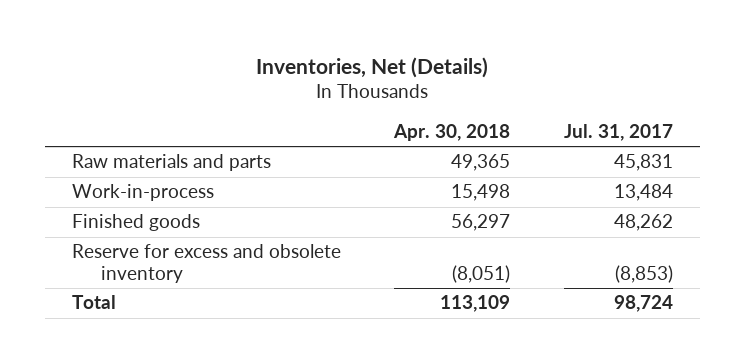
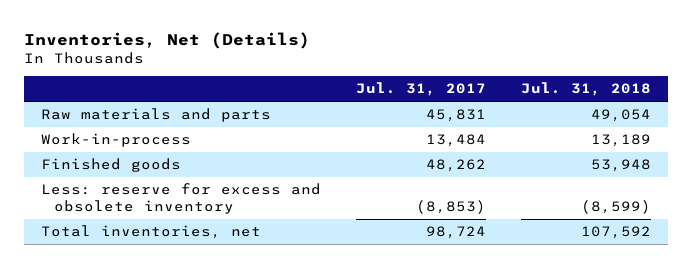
[393,123,511,141] Apr. 30, 2018 -> none
none -> [520,82,651,97] Jul. 31, 2018
[72,244,342,284] Reserve for excess and obsolete inventory -> [41,183,322,215] Less: reserve for excess and obsolete inventory
[72,295,117,310] Total -> [41,225,262,240] Total inventories, net

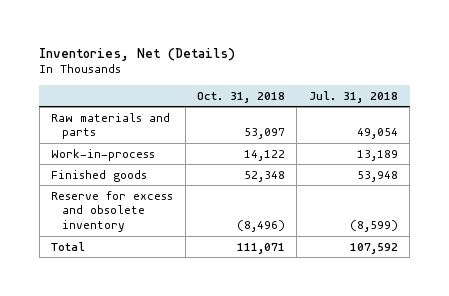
[356,82,487,97] Jul. 31, 2017 -> none
none -> [197,91,286,103] Oct. 31, 2018
[41,183,322,215] Less: reserve for excess and obsolete inventory -> [51,190,174,232] Reserve for excess and obsolete inventory
[41,225,262,240] Total inventories, net -> [51,241,86,251] Total

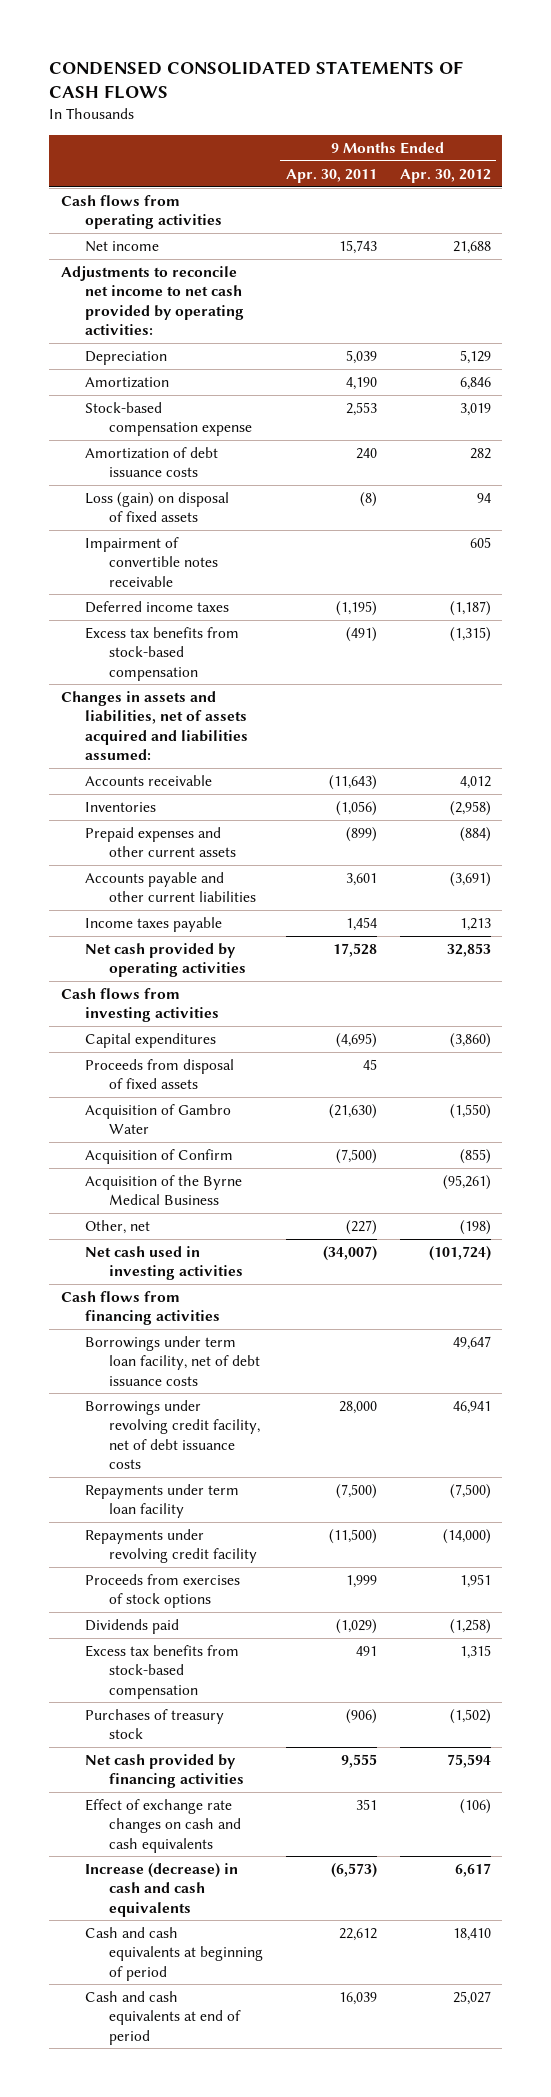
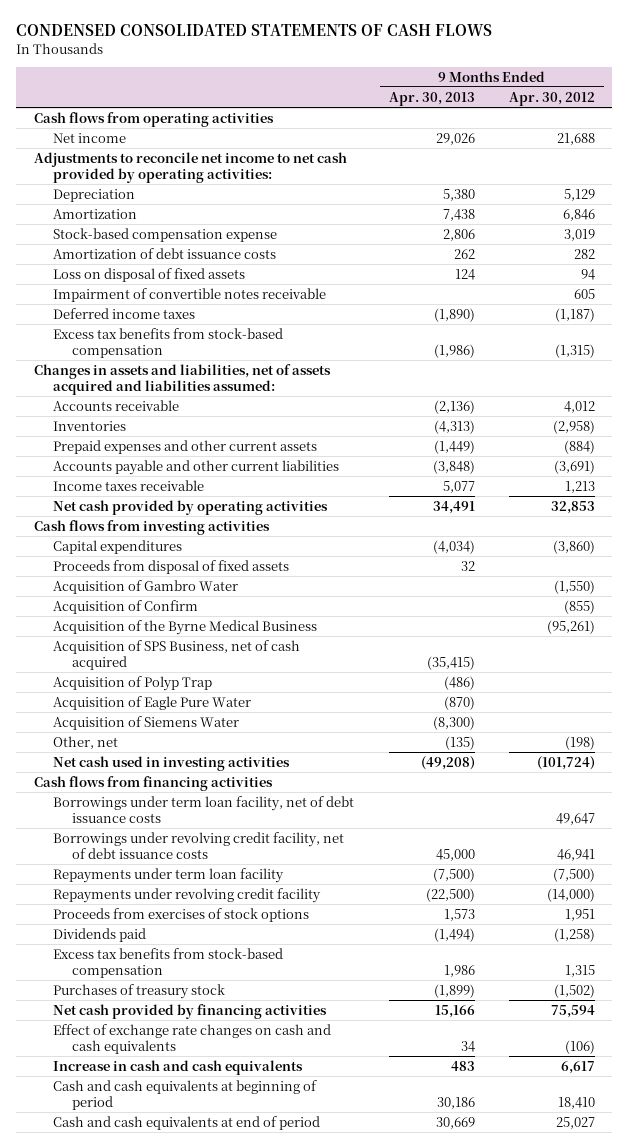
[285,168,377,183] Apr. 30, 2011 -> none
none -> [388,91,475,106] Apr. 30, 2013
[84,492,229,523] Loss (gain) on disposal of fixed assets -> [53,267,246,282] Loss on disposal of fixed assets
[84,917,222,933] Income taxes payable -> [53,479,205,491] Income taxes receivable
none -> [53,639,301,671] Acquisition of SPS Business, net of cash acquired
none -> [53,675,213,691] Acquisition of Polyp Trap
none -> [53,695,252,710] Acquisition of Eagle Pure Water
none -> [53,715,240,730] Acquisition of Siemens Water
[84,1863,238,1917] Increase (decrease) in cash and cash equivalents -> [53,1059,304,1075] Increase in cash and cash equivalents

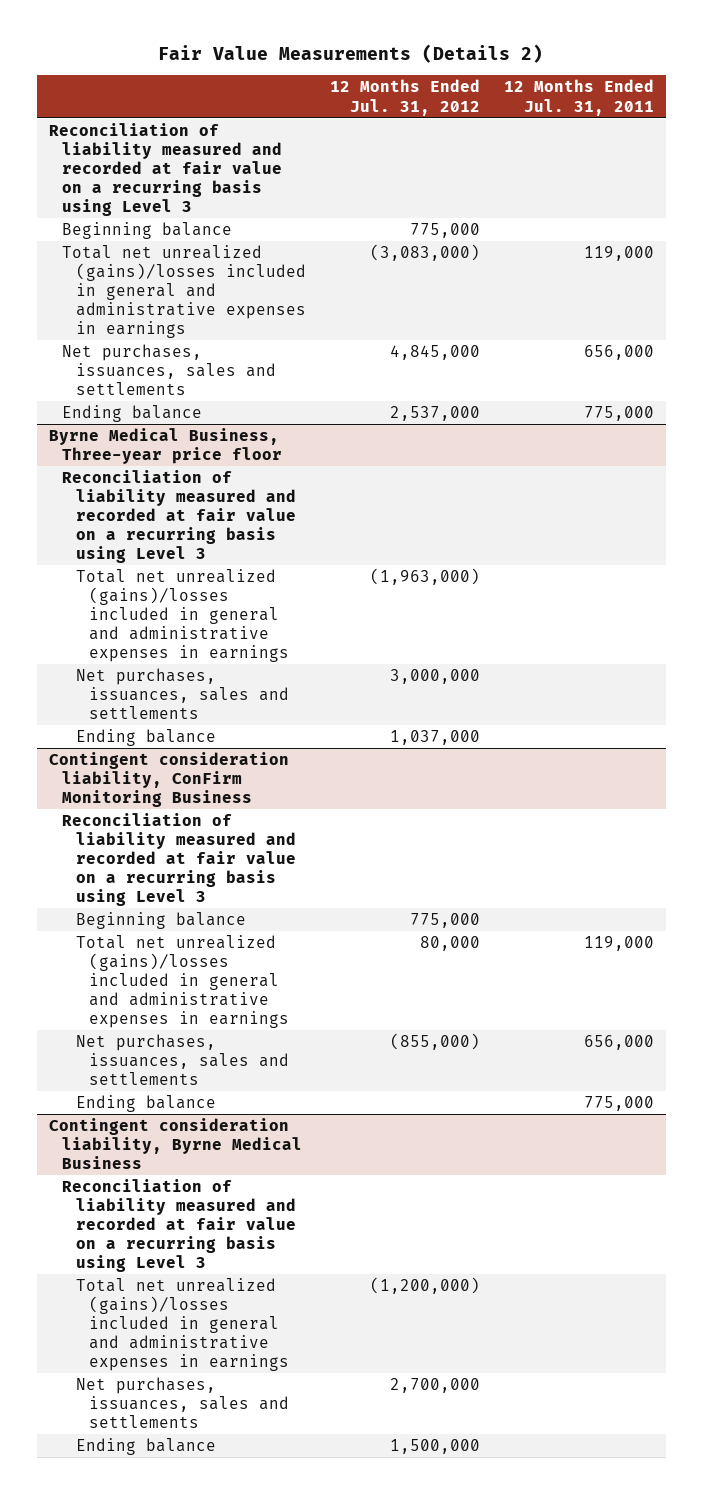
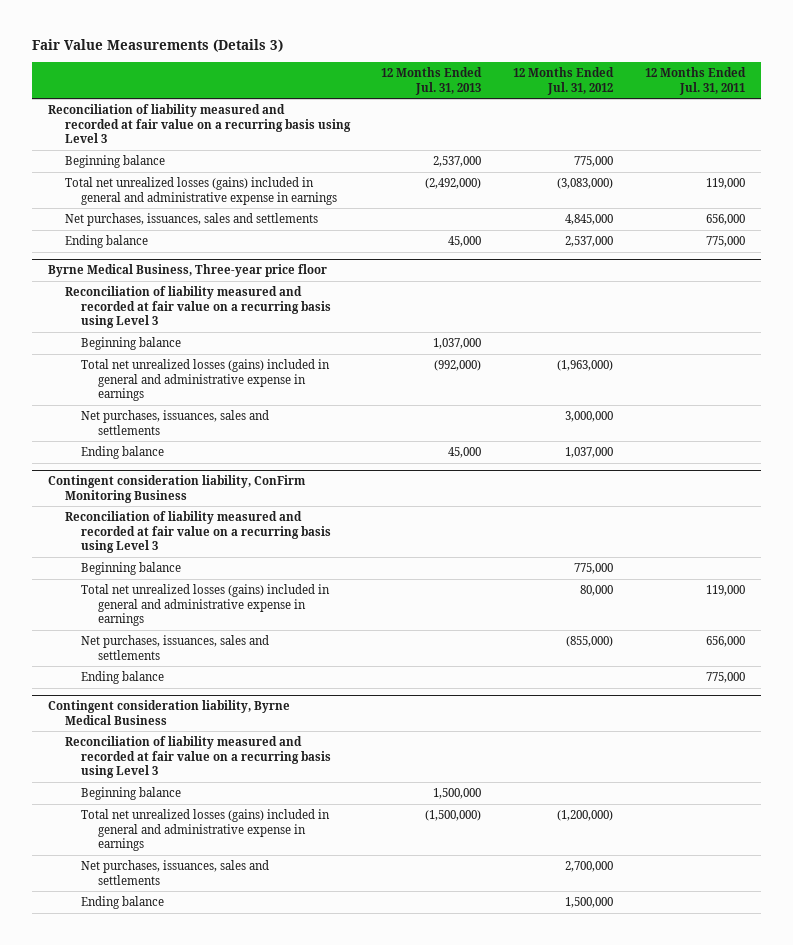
[158,44,544,64] Fair Value Measurements (Details 2) -> [31,39,283,53] Fair Value Measurements (Details 3)
none -> [381,67,483,95] 12 Months Ended Jul. 31, 2013
[62,244,306,339] Total net unrealized (gains)/losses included in general and administrative expenses in earnings -> [64,177,338,205] Total net unrealized losses (gains) included in general and administrative expense in earnings
none -> [81,337,182,351] Beginning balance
[75,568,290,663] Total net unrealized (gains)/losses included in general and administrative expenses in earnings -> [81,359,331,402] Total net unrealized losses (gains) included in general and administrative expense in earnings
[75,934,290,1029] Total net unrealized (gains)/losses included in general and administrative expenses in earnings -> [81,584,331,627] Total net unrealized losses (gains) included in general and administrative expense in earnings
none -> [81,787,182,801] Beginning balance
[75,1277,290,1372] Total net unrealized (gains)/losses included in general and administrative expenses in earnings -> [81,809,331,852] Total net unrealized losses (gains) included in general and administrative expense in earnings

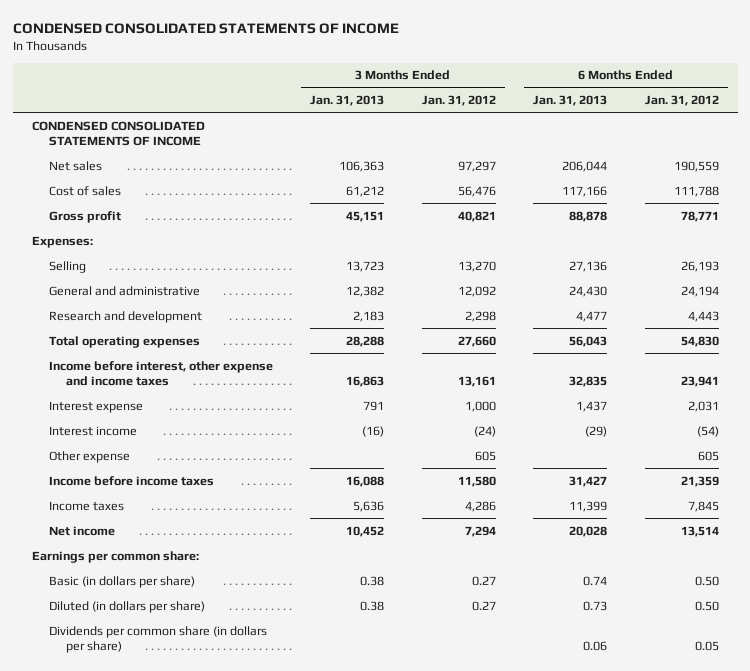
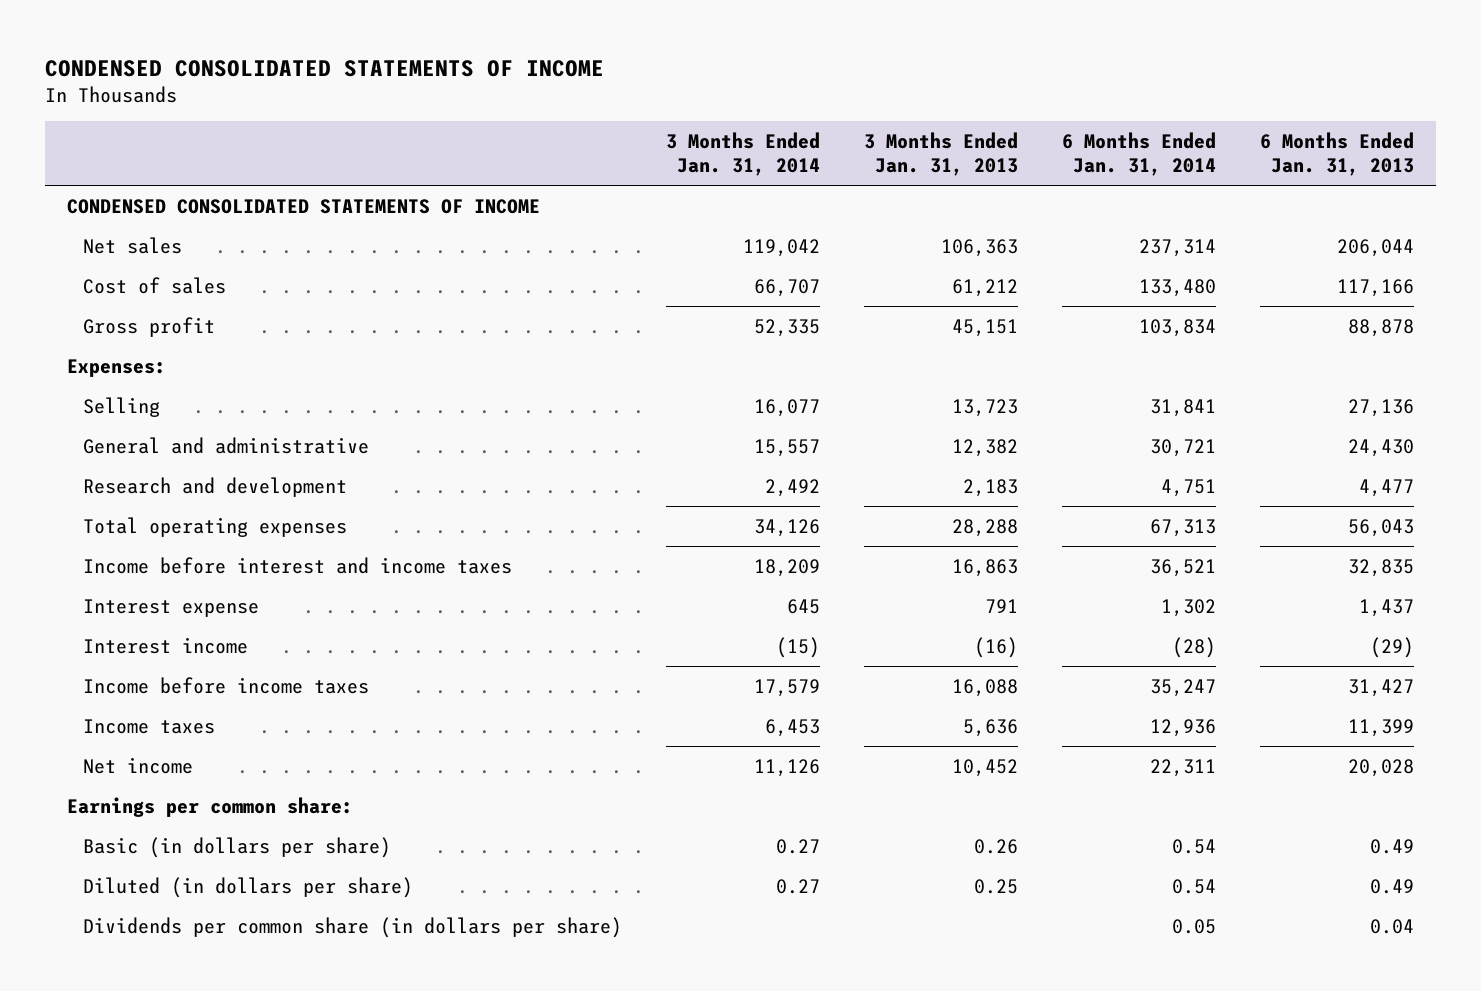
[421,95,496,107] Jan. 31, 2012 -> none
[644,95,719,107] Jan. 31, 2012 -> none
none -> [665,132,820,177] 3 Months Ended Jan. 31, 2014
none -> [1061,132,1216,177] 6 Months Ended Jan. 31, 2014
[48,360,273,386] Income before interest, other expense and income taxes -> [82,556,512,574] Income before interest and income taxes
[48,450,130,463] Other expense -> none
[360,575,385,586] 0.38 -> [973,838,1018,854] 0.26
[583,575,608,586] 0.74 -> [1369,838,1414,854] 0.49
[360,600,385,611] 0.38 -> [973,878,1018,894] 0.25
[583,600,608,611] 0.73 -> [1369,878,1414,894] 0.49
[583,640,608,651] 0.06 -> [1369,918,1414,934] 0.04

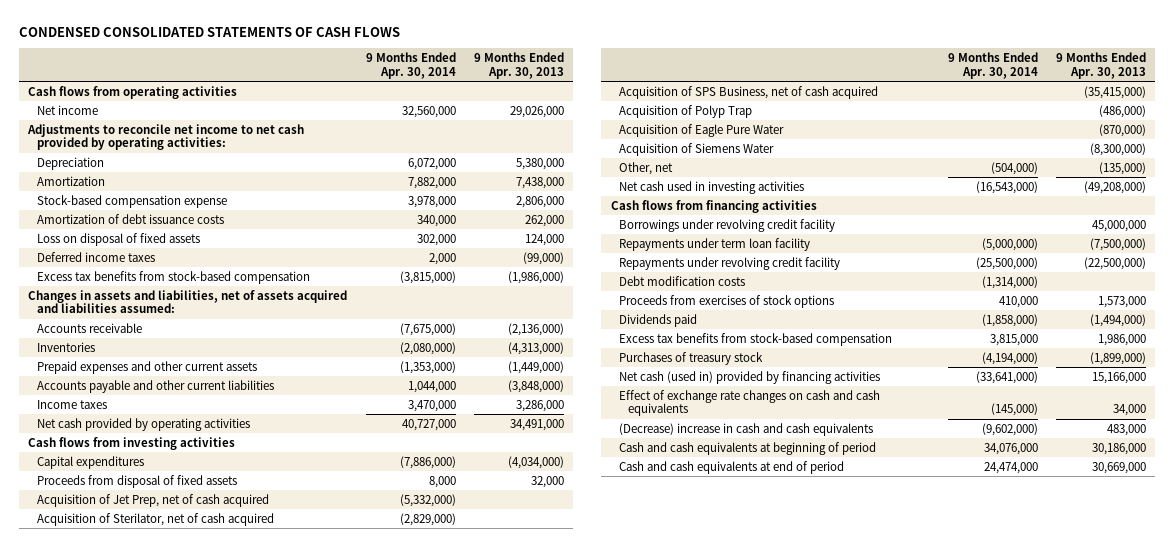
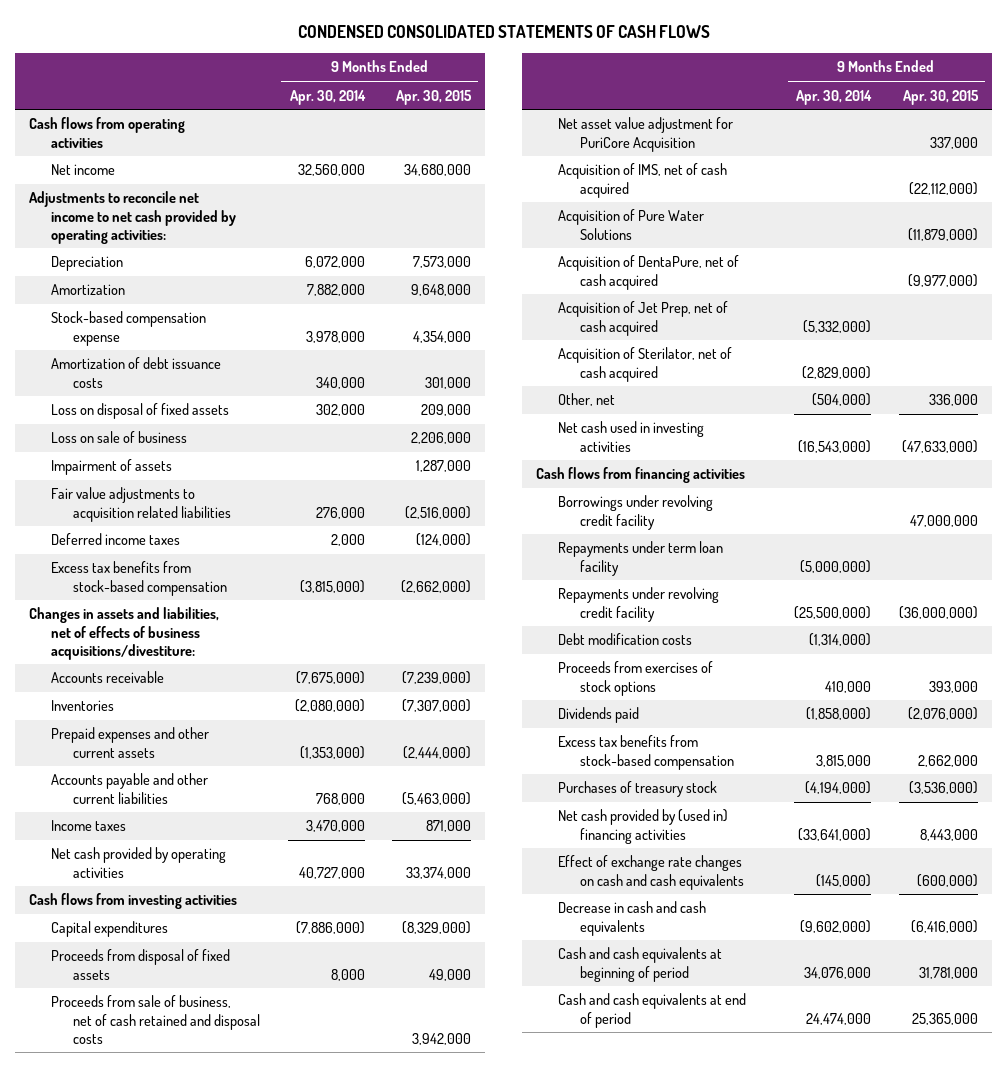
[473,52,564,79] 9 Months Ended Apr. 30, 2013 -> none
none -> [396,89,473,105] Apr. 30, 2015
none -> [51,431,188,444] Loss on sale of business
none -> [51,459,173,476] Impairment of assets
none -> [51,487,232,522] Fair value adjustments to acquisition related liabilities
[28,289,348,314] Changes in assets and liabilities, net of assets acquired and liabilities assumed: -> [29,607,220,660] Changes in assets and liabilities, net of effects of business acquisitions/divestiture:
[407,380,456,393] 1,044,000 -> [315,792,365,805] 768,000
none -> [51,995,261,1044] Proceeds from sale of business, net of cash retained and disposal costs
none -> [557,117,733,152] Net asset value adjustment for PuriCore Acquisition
none -> [557,163,727,198] Acquisition of IMS, net of cash acquired
none -> [557,209,704,240] Acquisition of Pure Water Solutions
none -> [557,255,739,290] Acquisition of DentaPure, net of cash acquired
[619,85,879,99] Acquisition of SPS Business, net of cash acquired -> none
[619,104,753,118] Acquisition of Polyp Trap -> none
[619,123,785,137] Acquisition of Eagle Pure Water -> none
[619,142,775,156] Acquisition of Siemens Water -> none
[619,370,881,384] Net cash (used in) provided by financing activities -> [557,809,728,844] Net cash provided by (used in) financing activities
[619,422,874,436] (Decrease) increase in cash and cash equivalents -> [557,901,706,936] Decrease in cash and cash equivalents

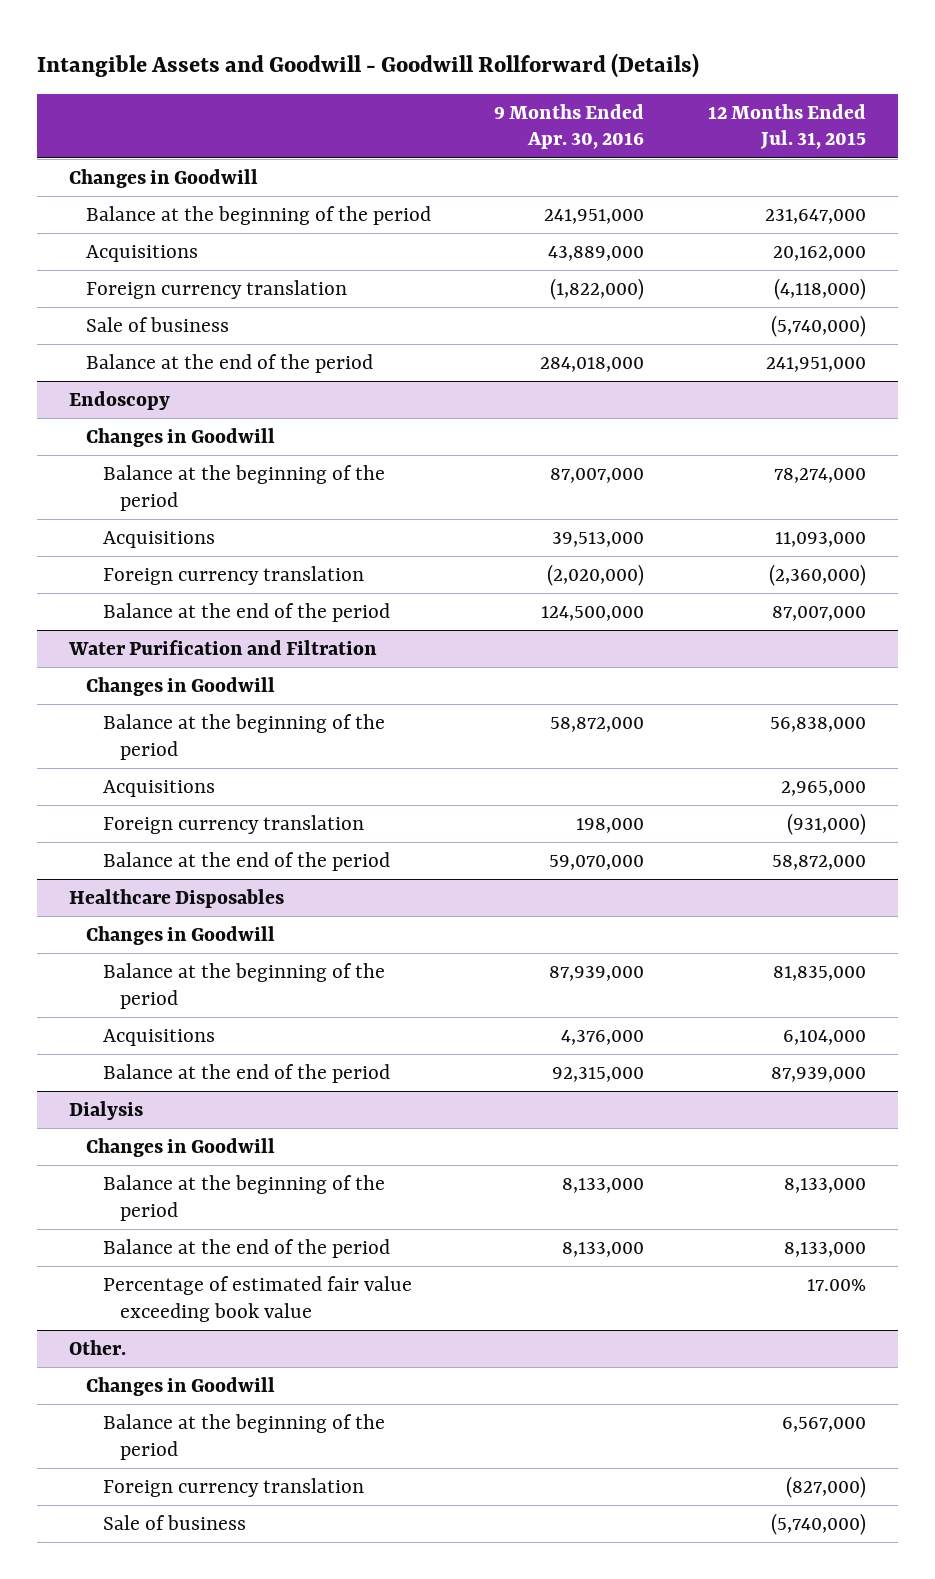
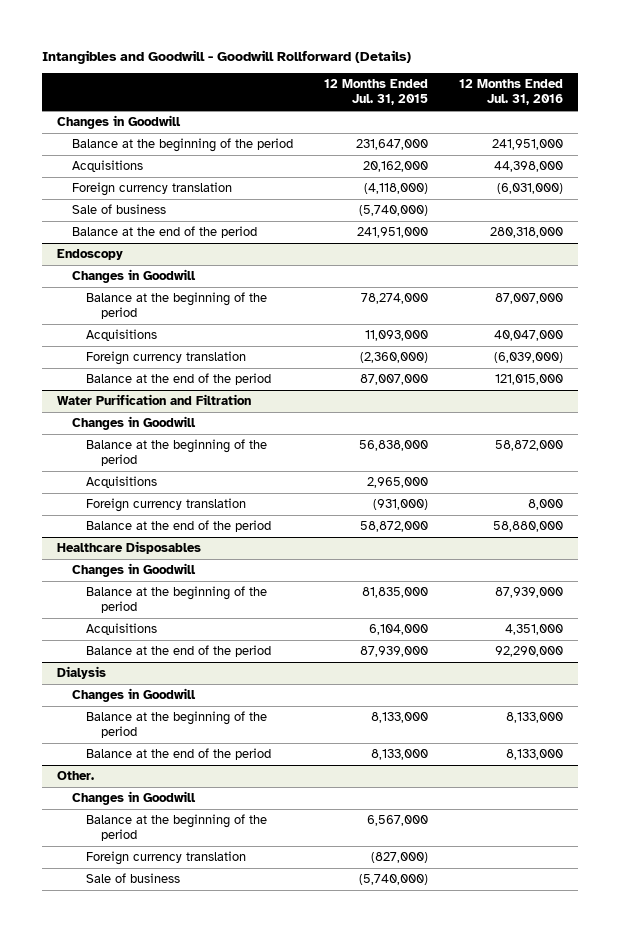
[36,52,699,78] Intangible Assets and Goodwill - Goodwill Rollforward (Details) -> [41,49,411,64] Intangibles and Goodwill - Goodwill Rollforward (Details)
[494,103,645,150] 9 Months Ended Apr. 30, 2016 -> none
none -> [458,79,563,106] 12 Months Ended Jul. 31, 2016
[102,1275,412,1322] Percentage of estimated fair value exceeding book value -> none

